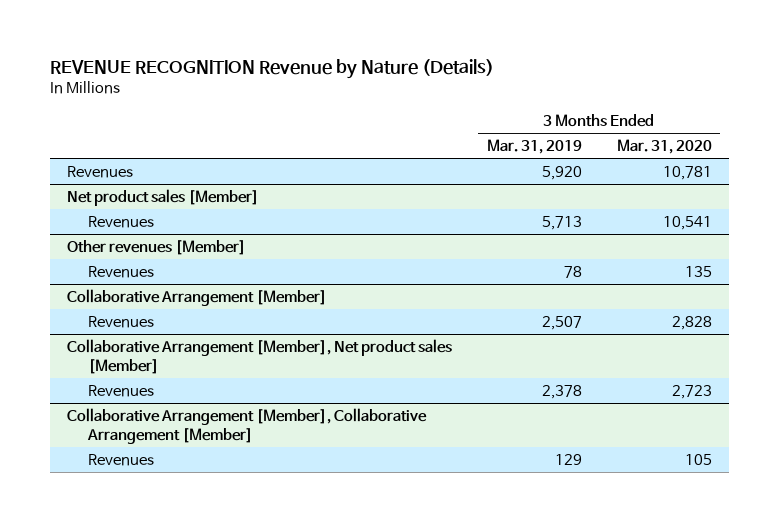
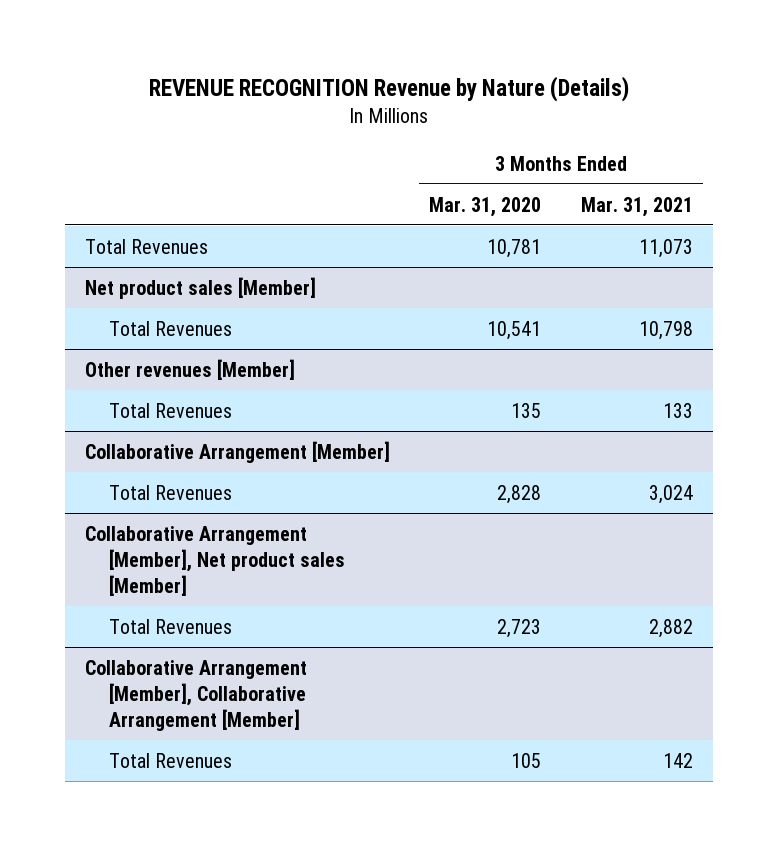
[486,139,582,155] Mar. 31, 2019 -> none
none -> [580,196,693,217] Mar. 31, 2021
[67,165,134,178] Revenues -> [84,238,208,254] Total Revenues
[87,215,154,228] Revenues -> [108,320,232,336] Total Revenues
[87,265,154,278] Revenues -> [108,402,232,418] Total Revenues
[87,315,154,328] Revenues -> [108,484,232,500] Total Revenues
[87,384,154,397] Revenues -> [108,618,232,634] Total Revenues
[87,453,154,466] Revenues -> [108,752,232,768] Total Revenues

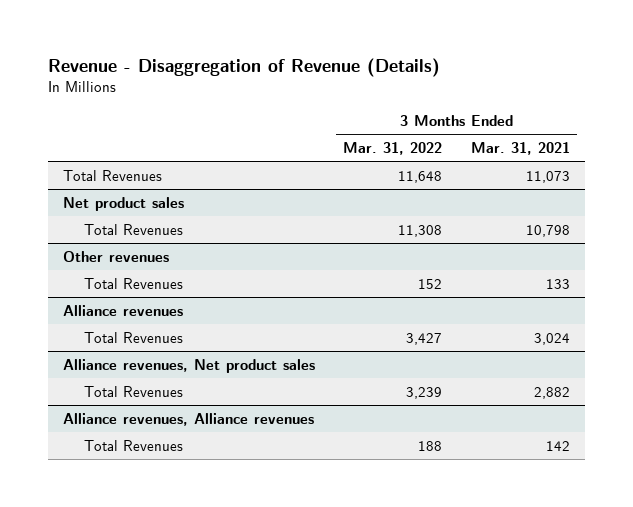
[148,75,629,102] REVENUE RECOGNITION Revenue by Nature (Details) -> [48,57,441,77] Revenue - Disaggregation of Revenue (Details)
[429,196,542,217] Mar. 31, 2020 -> none
none -> [343,142,443,156] Mar. 31, 2022
[84,276,316,299] Net product sales [Member] -> [62,196,184,211] Net product sales
[84,358,295,380] Other revenues [Member] -> [62,250,169,262] Other revenues
[84,440,390,463] Collaborative Arrangement [Member] -> [62,304,183,316] Alliance revenues
[84,525,345,596] Collaborative Arrangement [Member], Net product sales [Member] -> none
none -> [62,358,315,373] Alliance revenues, Net product sales
[84,659,307,731] Collaborative Arrangement [Member], Collaborative Arrangement [Member] -> none
none -> [62,412,314,426] Alliance revenues, Alliance revenues

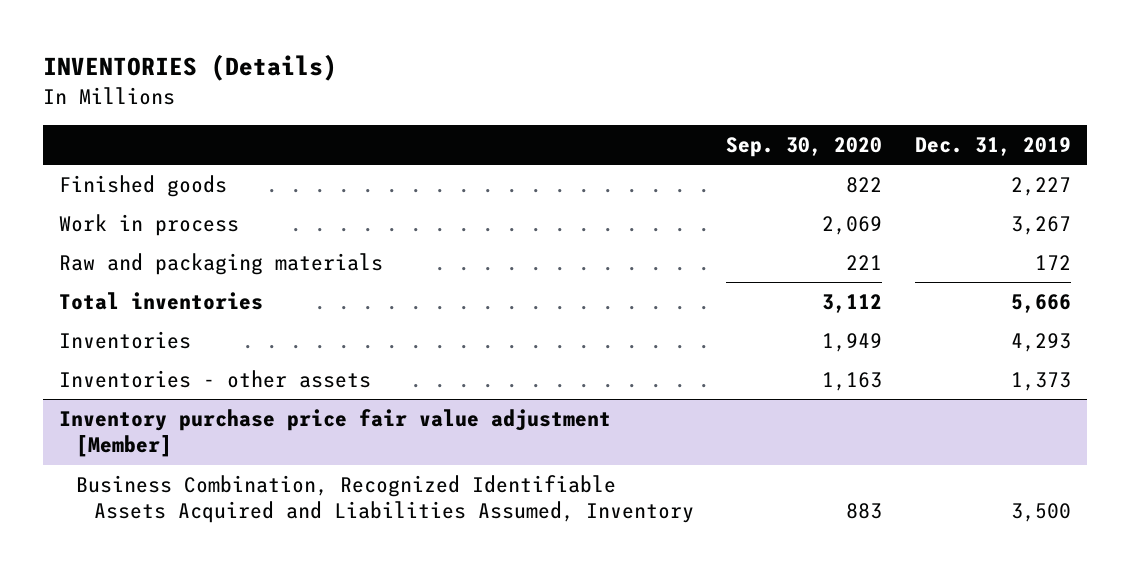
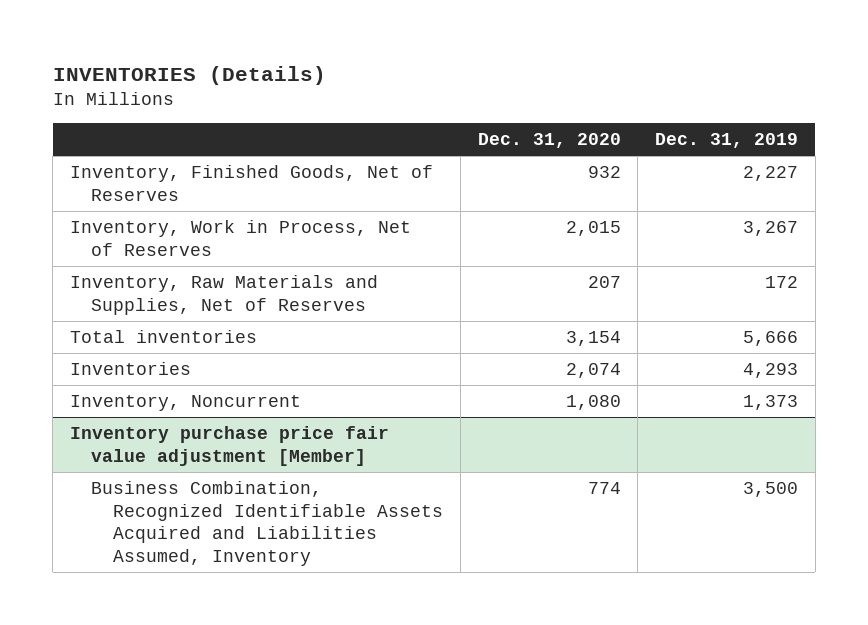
[726,137,883,158] Sep. 30, 2020 -> none
none -> [477,133,621,149] Dec. 31, 2020
[58,175,227,198] Finished goods -> [69,164,433,201] Inventory, Finished Goods, Net of Reserves
[58,214,239,237] Work in process -> [69,219,411,256] Inventory, Work in Process, Net of Reserves
[58,253,383,276] Raw and packaging materials -> [69,274,378,315] Inventory, Raw Materials and Supplies, Net of Reserves
[58,370,371,389] Inventories - other assets -> [69,394,301,411] Inventory, Noncurrent

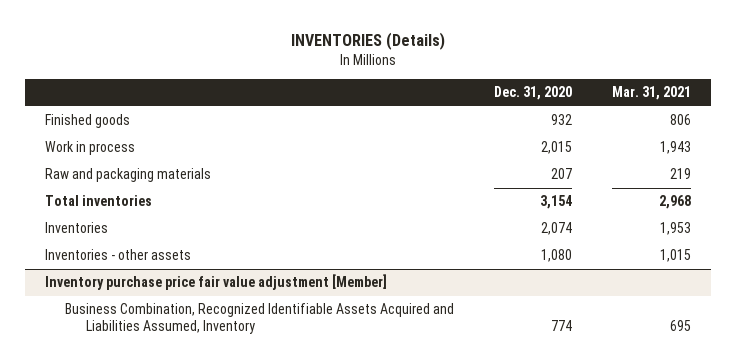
[655,133,799,149] Dec. 31, 2019 -> none
none -> [612,86,692,101] Mar. 31, 2021
[69,164,433,201] Inventory, Finished Goods, Net of Reserves -> [44,114,130,129] Finished goods
[69,219,411,256] Inventory, Work in Process, Net of Reserves -> [44,141,135,156] Work in process
[69,274,378,315] Inventory, Raw Materials and Supplies, Net of Reserves -> [44,168,211,183] Raw and packaging materials
[69,394,301,411] Inventory, Noncurrent -> [44,249,191,261] Inventories - other assets

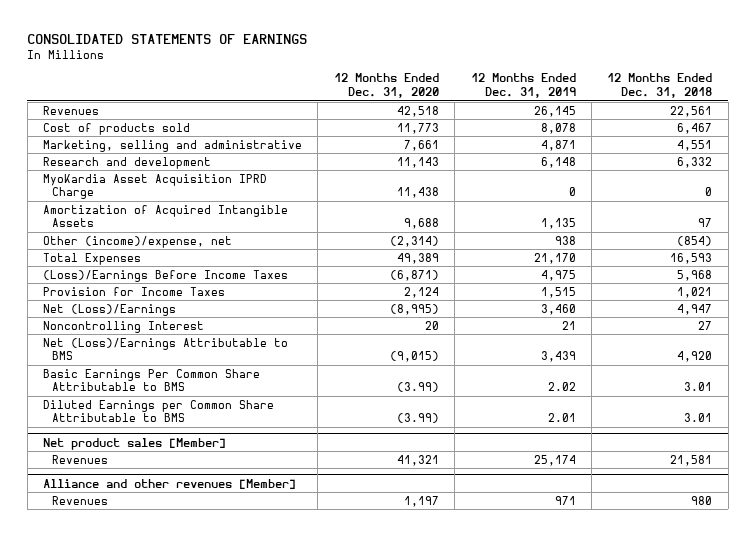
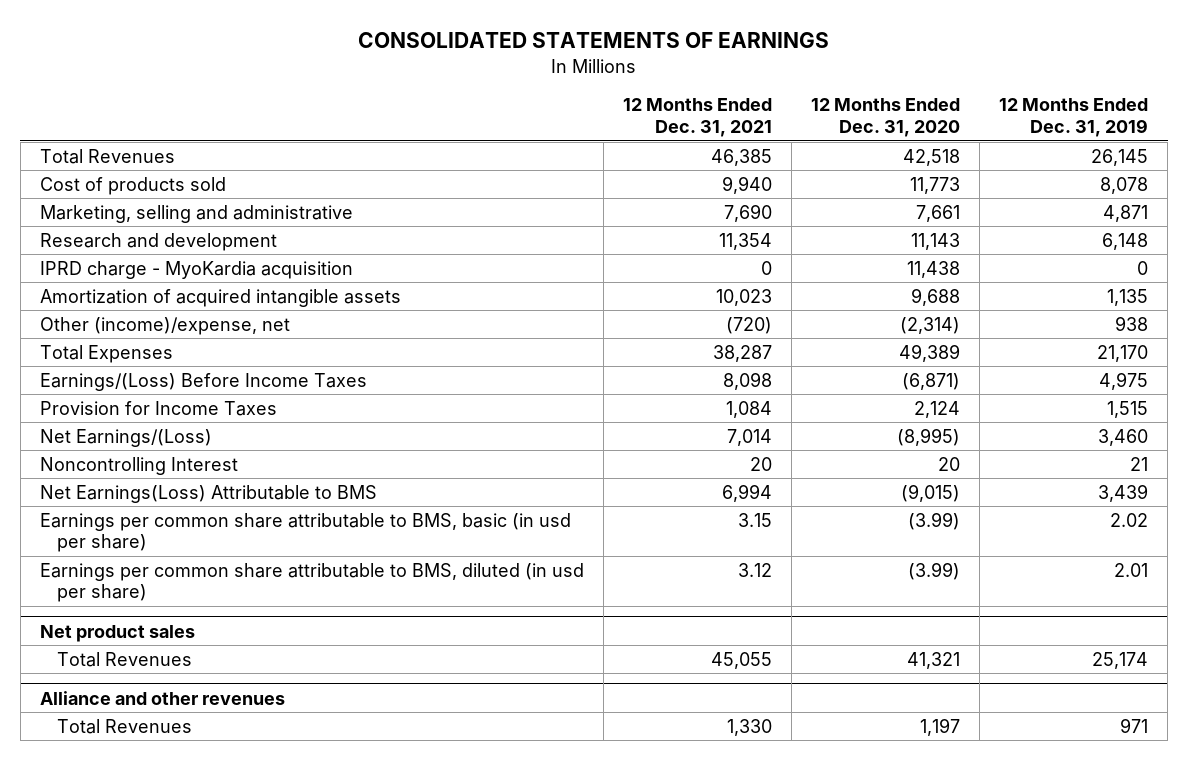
[607,73,713,98] 12 Months Ended Dec. 31, 2018 -> none
none -> [622,98,772,138] 12 Months Ended Dec. 31, 2021
[43,105,100,115] Revenues -> [39,148,175,164] Total Revenues
[43,173,268,200] MyoKardia Asset Acquisition IPRD Charge -> [39,260,353,279] IPRD charge - MyoKardia acquisition
[43,204,289,228] Amortization of Acquired Intangible Assets -> [39,288,401,307] Amortization of acquired intangible assets
[43,269,289,282] (Loss)/Earnings Before Income Taxes -> [39,372,367,391] Earnings/(Loss) Before Income Taxes
[43,303,177,316] Net (Loss)/Earnings -> [39,428,212,447] Net Earnings/(Loss)
[43,337,289,361] Net (Loss)/Earnings Attributable to BMS -> [39,484,377,503] Net Earnings(Loss) Attributable to BMS
[43,368,261,392] Basic Earnings Per Common Share Attributable to BMS -> [39,512,571,553] Earnings per common share attributable to BMS, basic (in usd per share)
[43,399,275,423] Diluted Earnings per Common Share Attributable to BMS -> [39,562,584,603] Earnings per common share attributable to BMS, diluted (in usd per share)
[43,437,227,450] Net product sales [Member] -> [39,624,195,642] Net product sales
[51,454,108,464] Revenues -> [56,651,192,667] Total Revenues
[43,478,297,489] Alliance and other revenues [Member] -> [39,690,285,705] Alliance and other revenues
[51,495,108,505] Revenues -> [56,718,192,734] Total Revenues

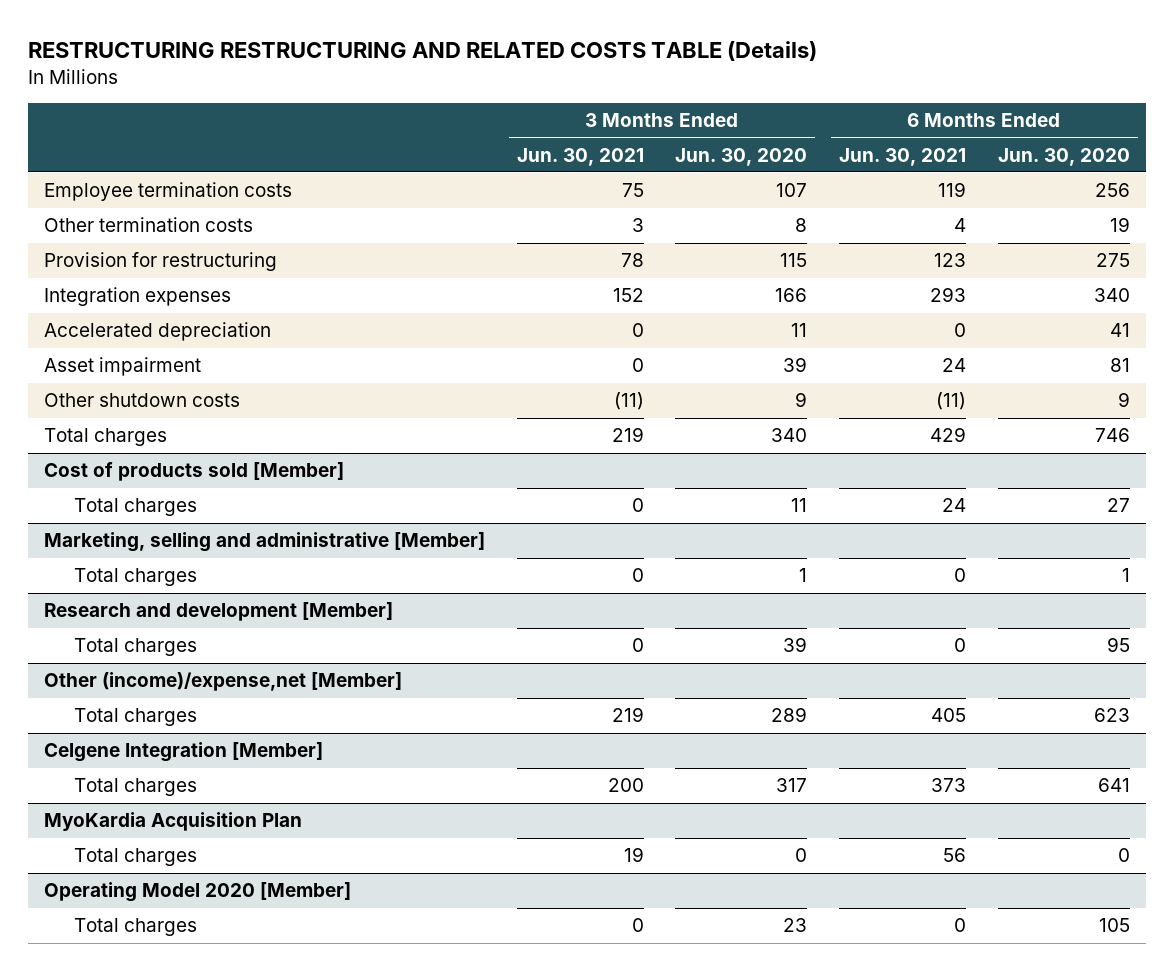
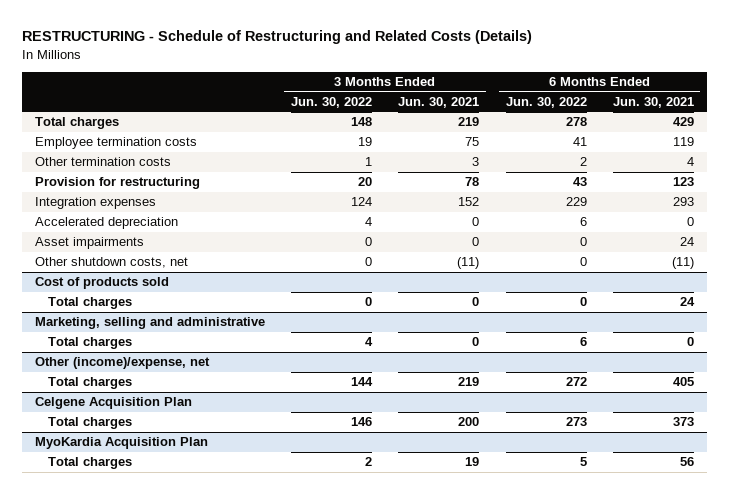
[27,40,817,61] RESTRUCTURING RESTRUCTURING AND RELATED COSTS TABLE (Details) -> [21,30,532,45] RESTRUCTURING - Schedule of Restructuring and Related Costs (Details)
[675,147,808,166] Jun. 30, 2020 -> none
[997,147,1130,166] Jun. 30, 2020 -> none
none -> [291,96,373,108] Jun. 30, 2022
none -> [505,96,587,108] Jun. 30, 2022
[43,428,167,447] Total charges -> [34,117,119,130] Total charges
[43,357,201,377] Asset impairment -> [34,237,144,250] Asset impairments
[43,393,240,408] Other shutdown costs -> [34,257,188,269] Other shutdown costs, net
[43,462,344,482] Cost of products sold [Member] -> [34,277,169,290] Cost of products sold
[74,568,198,587] Total charges -> none
[43,602,393,622] Research and development [Member] -> none
[43,532,485,553] Marketing, selling and administrative [Member] -> [34,317,265,330] Marketing, selling and administrative
[43,672,402,692] Other (income)/expense,net [Member] -> [34,357,210,370] Other (income)/expense, net
[43,742,323,763] Celgene Integration [Member] -> [34,397,192,410] Celgene Acquisition Plan
[43,882,351,903] Operating Model 2020 [Member] -> none
[74,918,198,937] Total charges -> none

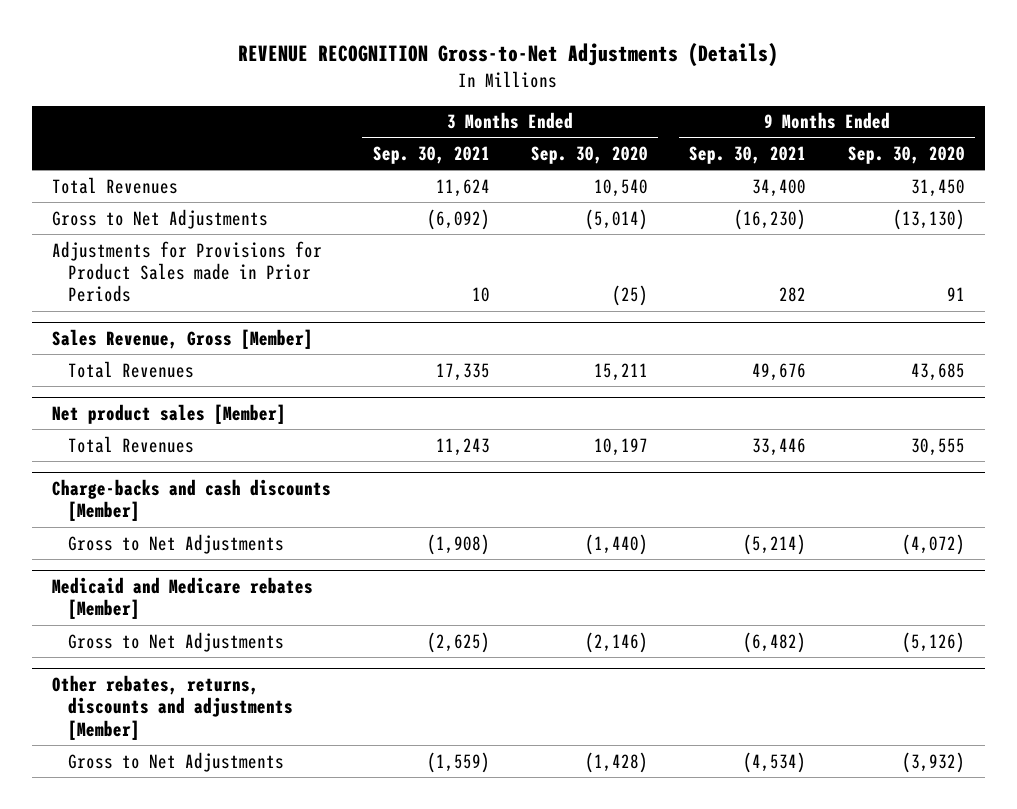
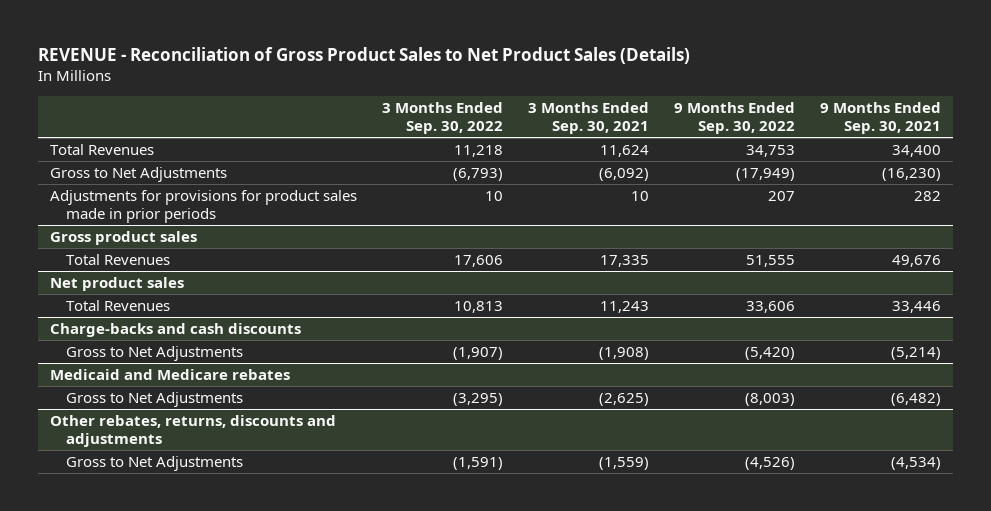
[238,42,779,67] REVENUE RECOGNITION Gross-to-Net Adjustments (Details) -> [37,47,690,65] REVENUE - Reconciliation of Gross Product Sales to Net Product Sales (Details)
[530,145,648,164] Sep. 30, 2020 -> none
[847,145,965,164] Sep. 30, 2020 -> none
none -> [382,101,504,135] 3 Months Ended Sep. 30, 2022
none -> [673,101,795,135] 9 Months Ended Sep. 30, 2022
[52,240,323,303] Adjustments for Provisions for Product Sales made in Prior Periods -> [50,189,358,224] Adjustments for provisions for product sales made in prior periods
[52,328,314,349] Sales Revenue, Gross [Member] -> [50,230,198,245] Gross product sales
[52,403,287,424] Net product sales [Member] -> [50,276,185,291] Net product sales
[52,478,332,522] Charge-backs and cash discounts [Member] -> [50,322,302,337] Charge-backs and cash discounts
[52,576,314,620] Medicaid and Medicare rebates [Member] -> [50,368,291,380] Medicaid and Medicare rebates
[52,674,294,740] Other rebates, returns, discounts and adjustments [Member] -> [50,414,337,448] Other rebates, returns, discounts and adjustments

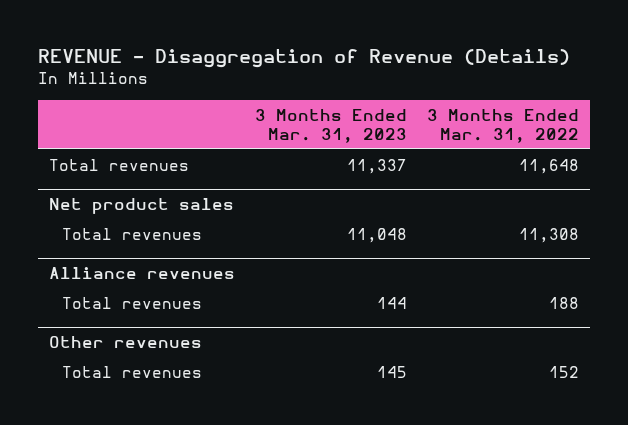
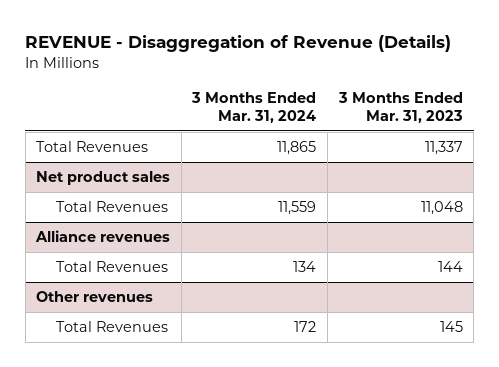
[427,108,580,143] 3 Months Ended Mar. 31, 2022 -> none
none -> [191,91,317,124] 3 Months Ended Mar. 31, 2024
[48,158,189,171] Total revenues -> [36,141,149,153] Total Revenues
[61,227,202,240] Total revenues -> [55,201,168,213] Total Revenues
[61,296,202,309] Total revenues -> [55,261,168,273] Total Revenues
[61,365,202,378] Total revenues -> [55,321,168,333] Total Revenues

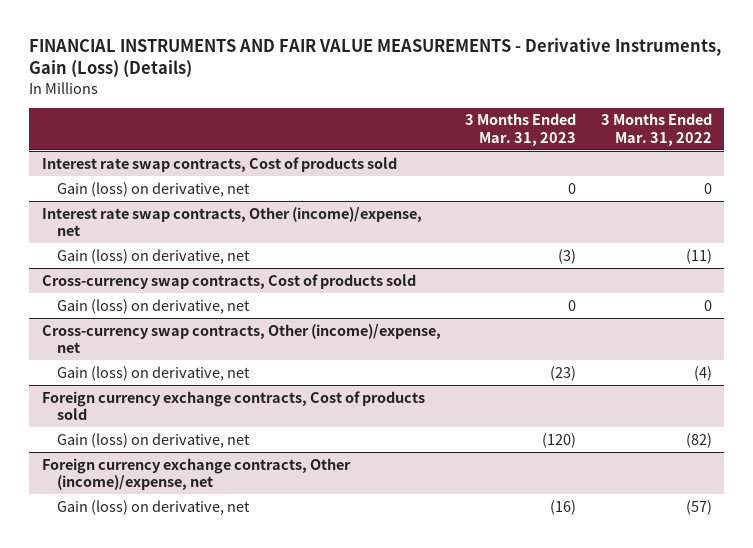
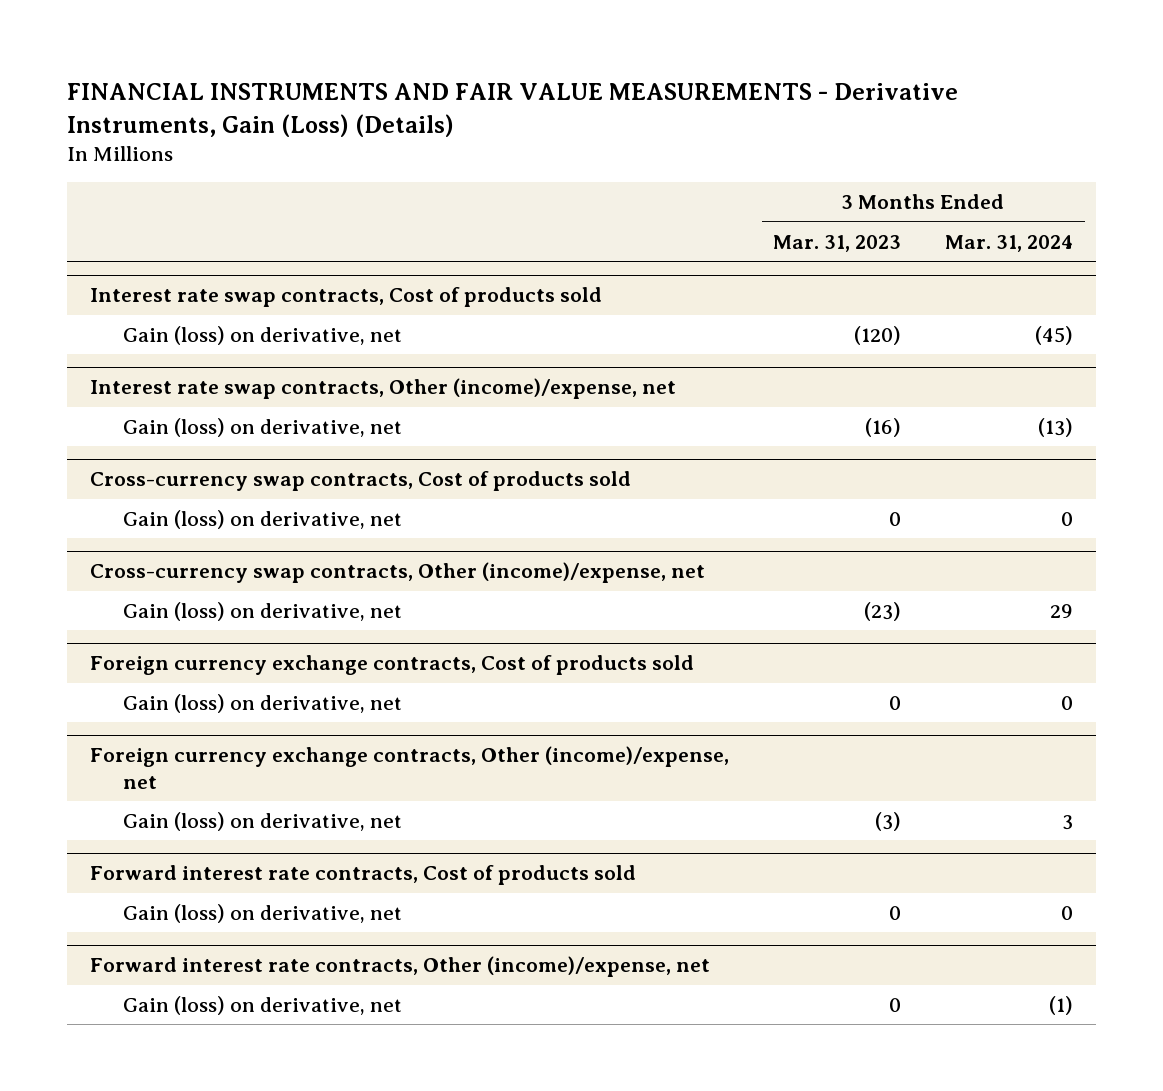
[600,113,712,146] 3 Months Ended Mar. 31, 2022 -> none
none -> [945,234,1074,252] Mar. 31, 2024
[568,182,577,194] 0 -> [853,325,901,345] (120)
[558,248,577,264] (3) -> [864,417,901,437] (16)
[542,432,577,448] (120) -> [888,695,901,710] 0
[550,499,577,515] (16) -> [874,811,901,831] (3)
none -> [89,865,636,886] Forward interest rate contracts, Cost of products sold
none -> [122,903,402,923] Gain (loss) on derivative, net
none -> [89,956,710,978] Forward interest rate contracts, Other (income)/expense, net
none -> [122,995,402,1015] Gain (loss) on derivative, net

